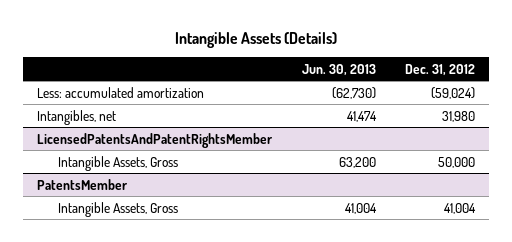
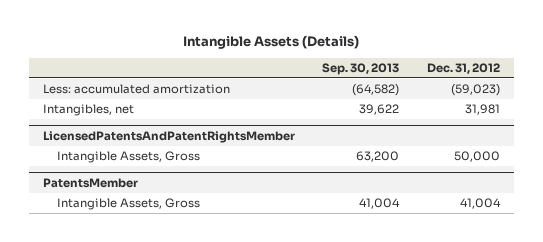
[301,63,376,76] Jun. 30, 2013 -> none
none -> [322,62,400,75] Sep. 30, 2013
[430,86,475,99] (59,024) -> [451,84,501,97] (59,023)
[441,110,475,122] 31,980 -> [465,104,501,116] 31,981

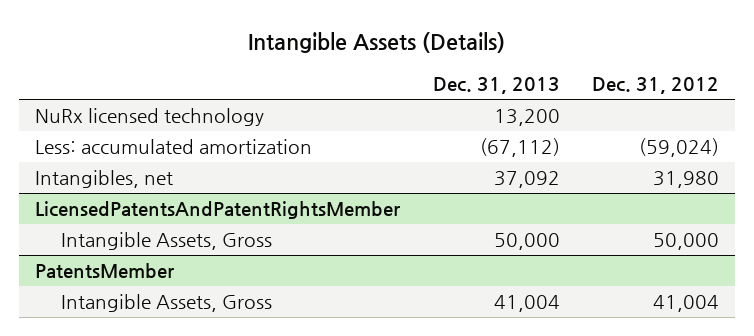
[322,62,400,75] Sep. 30, 2013 -> none
none -> [432,77,560,95] Dec. 31, 2013
none -> [35,108,265,127] NuRx licensed technology
[451,84,501,97] (59,023) -> [639,138,720,158] (59,024)
[465,104,501,116] 31,981 -> [653,171,720,189] 31,980

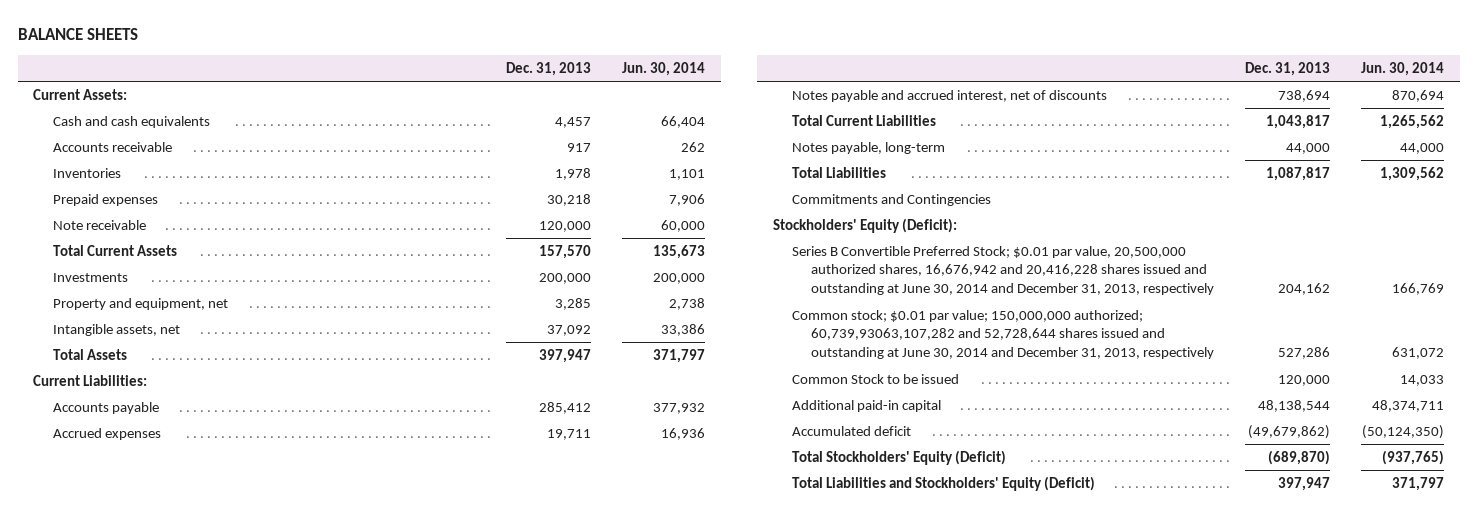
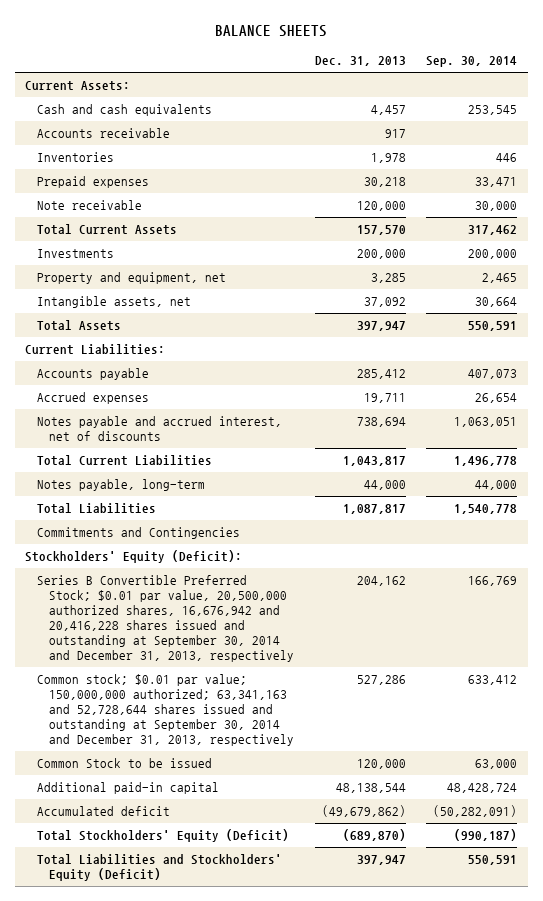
[622,61,706,76] Jun. 30, 2014 -> none
none -> [426,56,518,68] Sep. 30, 2014
[791,245,1215,296] Series B Convertible Preferred Stock; $0.01 par value, 20,500,000 authorized shares, 16,676,942 and 20,416,228 shares issued and outstanding at June 30, 2014 and December 31, 2013, respectively -> [37,575,295,663] Series B Convertible Preferred Stock; $0.01 par value, 20,500,000 authorized shares, 16,676,942 and 20,416,228 shares issued and outstanding at September 30, 2014 and December 31, 2013, respectively
[791,309,1215,360] Common stock; $0.01 par value; 150,000,000 authorized; 60,739,93063,107,282 and 52,728,644 shares issued and outstanding at June 30, 2014 and December 31, 2013, respectively -> [37,674,295,747] Common stock; $0.01 par value; 150,000,000 authorized; 63,341,163 and 52,728,644 shares issued and outstanding at September 30, 2014 and December 31, 2013, respectively

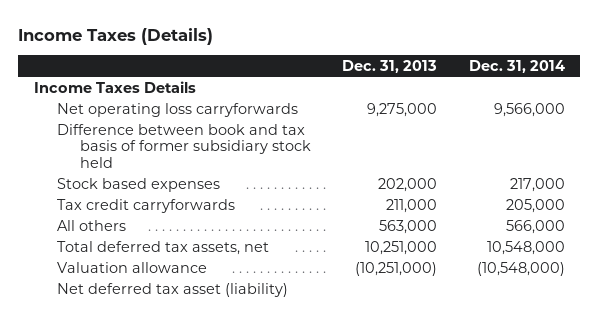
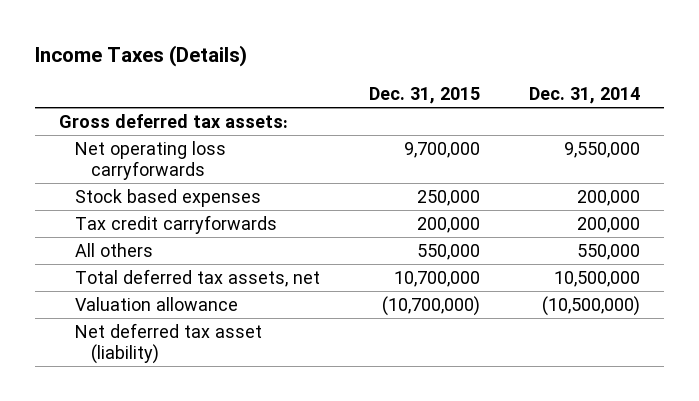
[342,59,438,73] Dec. 31, 2013 -> none
none -> [368,86,480,104] Dec. 31, 2015
[34,80,197,93] Income Taxes Details -> none
[56,123,311,168] Difference between book and tax basis of former subsidiary stock held -> none
none -> [59,113,289,128] Gross deferred tax assets:
[493,102,565,117] 9,566,000 -> [563,141,640,158] 9,550,000
[509,177,565,192] 217,000 -> [576,189,640,206] 200,000
[505,198,565,213] 205,000 -> [576,216,640,233] 200,000
[505,219,565,234] 566,000 -> [576,243,640,260] 550,000
[486,240,565,255] 10,548,000 -> [553,270,640,287] 10,500,000
[476,261,565,276] (10,548,000) -> [541,295,640,316] (10,500,000)

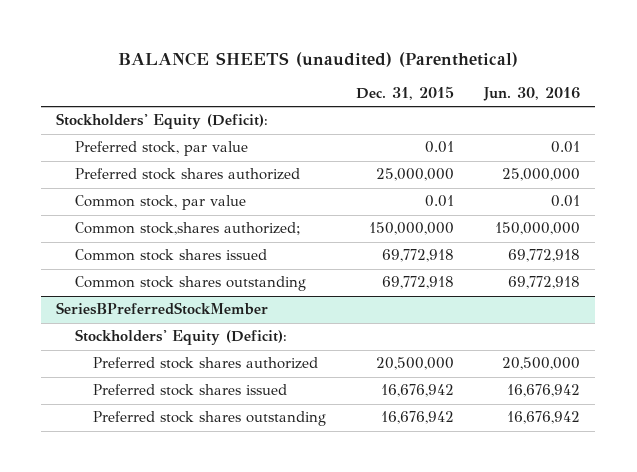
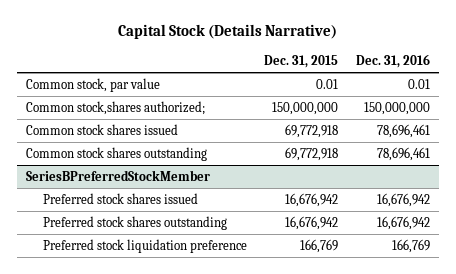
[118,51,519,67] BALANCE SHEETS (unaudited) (Parenthetical) -> [117,24,337,40] Capital Stock (Details Narrative)
[483,87,581,102] Jun. 30, 2016 -> none
none -> [356,53,431,68] Dec. 31, 2016
[56,113,269,130] Stockholders' Equity (Deficit): -> none
[74,141,248,157] Preferred stock, par value -> none
[74,168,300,181] Preferred stock shares authorized -> none
[74,329,287,346] Stockholders' Equity (Deficit): -> none
[93,357,319,370] Preferred stock shares authorized -> none
none -> [42,238,247,253] Preferred stock liquidation preference

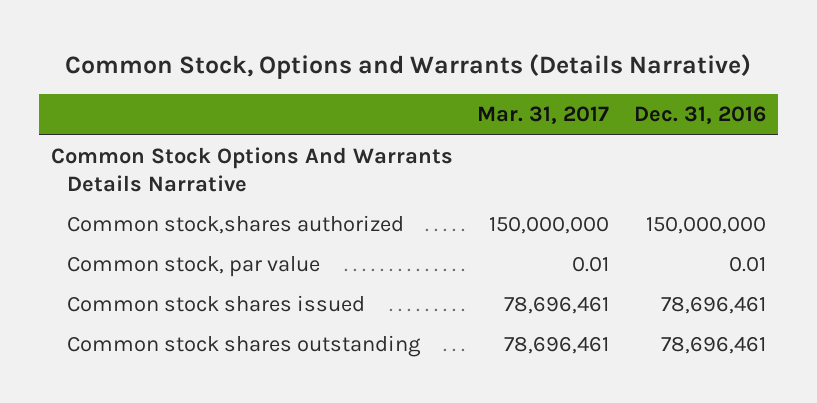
[117,24,337,40] Capital Stock (Details Narrative) -> [65,53,752,79] Common Stock, Options and Warrants (Details Narrative)
[264,54,339,68] Dec. 31, 2015 -> none
none -> [477,106,610,125] Mar. 31, 2017
none -> [50,146,453,192] Common Stock Options And Warrants Details Narrative
none -> [67,214,405,234] Common stock,shares authorized
[25,100,205,115] Common stock,shares authorized; -> none
[25,169,210,181] SeriesBPreferredStockMember -> none
[42,192,198,204] Preferred stock shares issued -> none
[42,215,227,230] Preferred stock shares outstanding -> none
[42,238,247,253] Preferred stock liquidation preference -> none

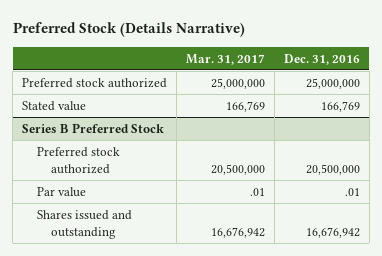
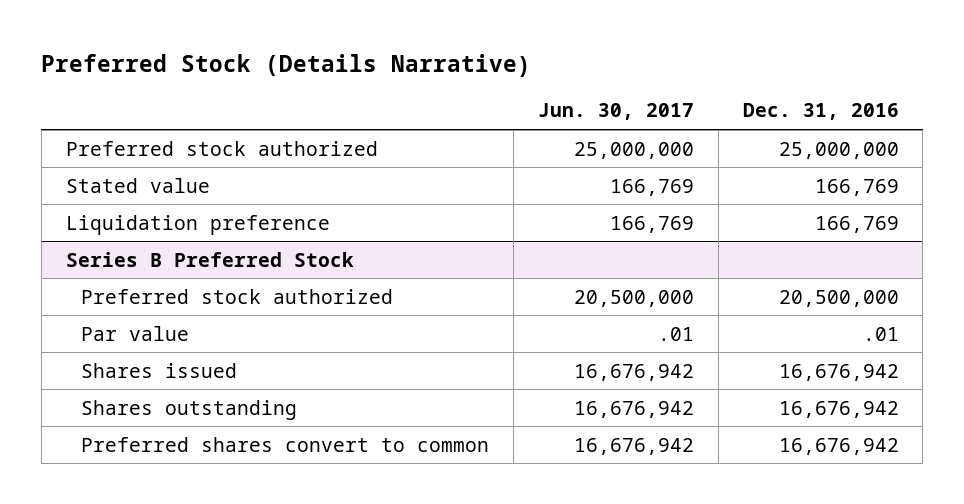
[186,53,266,65] Mar. 31, 2017 -> none
none -> [537,103,694,121] Jun. 30, 2017
none -> [65,214,330,235] Liquidation preference
none -> [81,362,238,378] Shares issued
[36,209,132,239] Shares issued and outstanding -> [81,399,298,420] Shares outstanding
none -> [81,436,490,452] Preferred shares convert to common

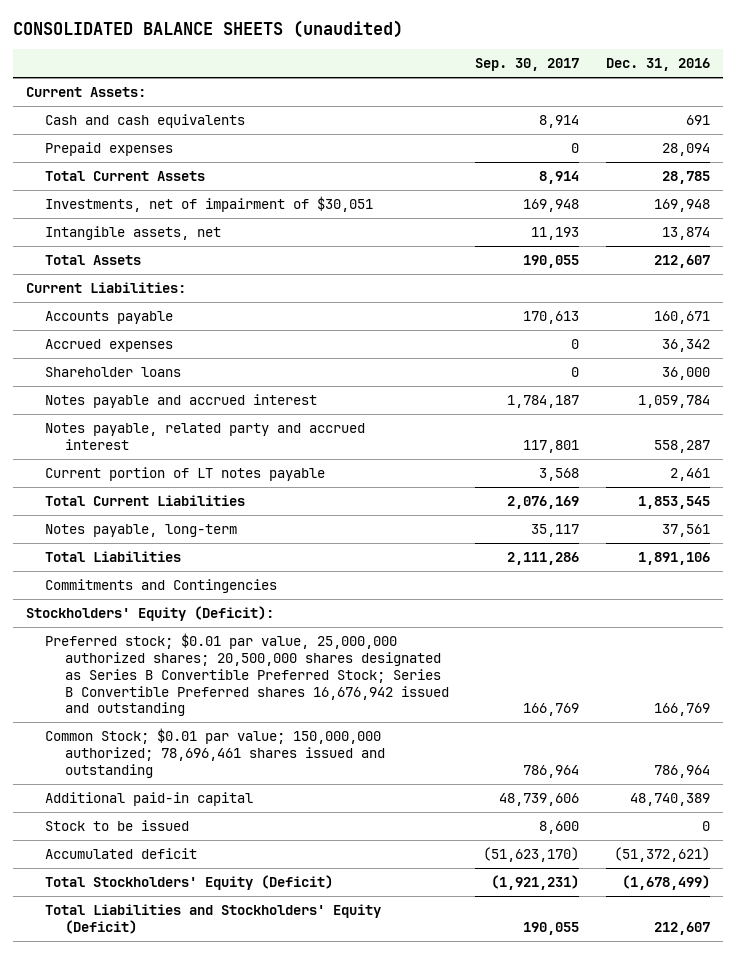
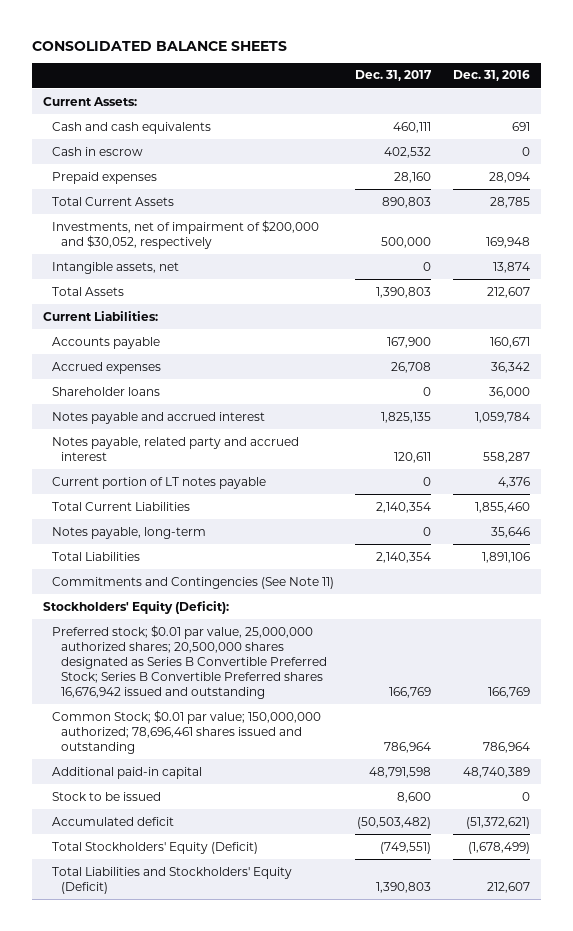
[12,19,403,38] CONSOLIDATED BALANCE SHEETS (unaudited) -> [31,40,287,51] CONSOLIDATED BALANCE SHEETS
[475,58,580,72] Sep. 30, 2017 -> none
none -> [355,70,433,82] Dec. 31, 2017
none -> [51,146,143,156] Cash in escrow
[45,196,374,213] Investments, net of impairment of $30,051 -> [51,219,319,249] Investments, net of impairment of $200,000 and $30,052, respectively
[669,468,710,482] 2,461 -> [498,476,531,488] 4,376
[637,496,710,510] 1,853,545 -> [475,501,531,513] 1,855,460
[661,524,710,538] 37,561 -> [491,526,531,538] 35,646
[45,579,278,594] Commitments and Contingencies -> [51,576,334,589] Commitments and Contingencies (See Note 11)

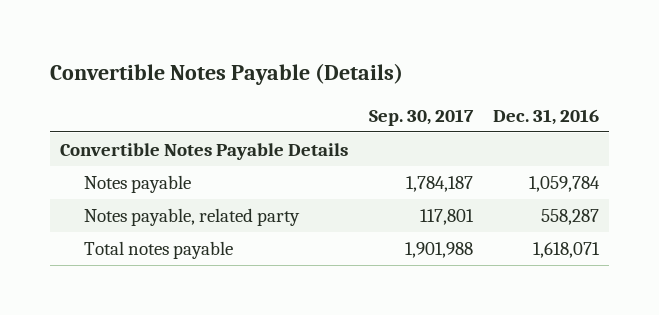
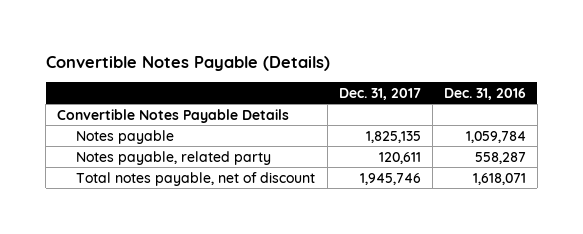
[368,108,474,126] Sep. 30, 2017 -> none
none -> [338,87,421,100] Dec. 31, 2017
[84,241,234,260] Total notes payable -> [76,171,316,186] Total notes payable, net of discount

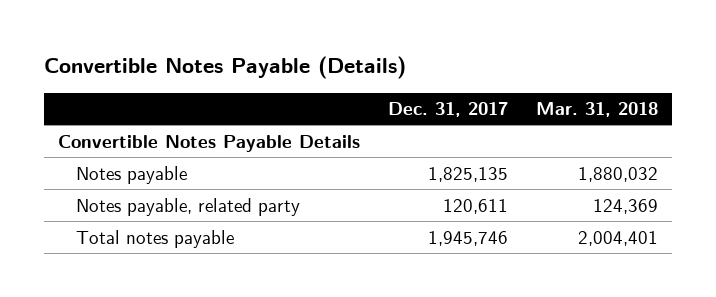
[443,87,526,100] Dec. 31, 2016 -> none
none -> [536,102,659,118] Mar. 31, 2018
[76,171,316,186] Total notes payable, net of discount -> [75,229,234,248] Total notes payable

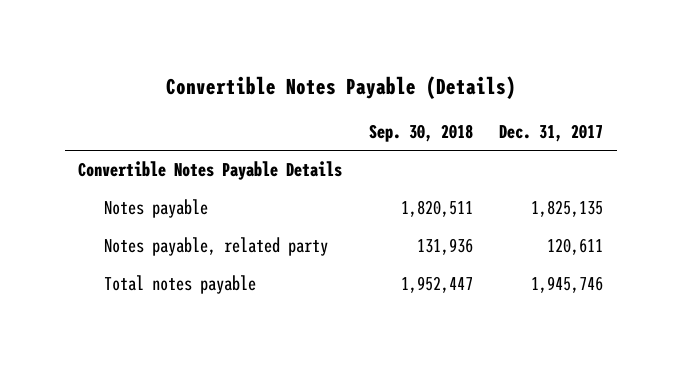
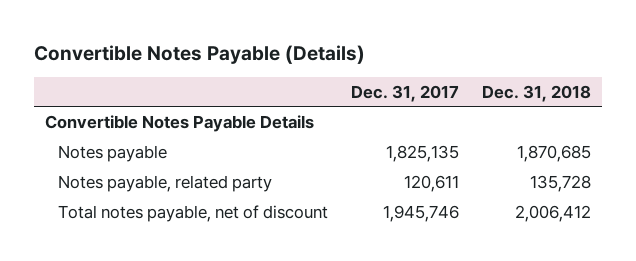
[368,124,473,143] Sep. 30, 2018 -> none
none -> [481,84,591,102] Dec. 31, 2018
[104,275,257,295] Total notes payable -> [57,204,328,222] Total notes payable, net of discount

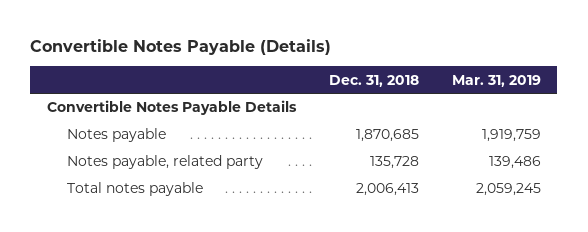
[350,84,459,102] Dec. 31, 2017 -> none
none -> [451,74,541,87] Mar. 31, 2019
[57,204,328,222] Total notes payable, net of discount -> [66,182,203,197] Total notes payable
[514,204,591,222] 2,006,412 -> [355,183,419,197] 2,006,413

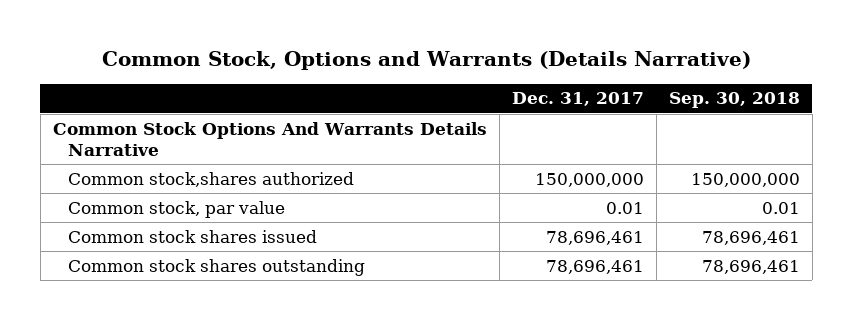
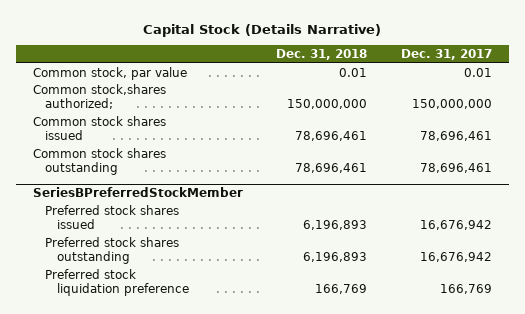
[102,51,752,71] Common Stock, Options and Warrants (Details Narrative) -> [143,23,382,37] Capital Stock (Details Narrative)
[668,92,800,109] Sep. 30, 2018 -> none
none -> [276,49,368,61] Dec. 31, 2018
[52,121,487,156] Common Stock Options And Warrants Details Narrative -> none
[68,171,355,187] Common stock,shares authorized -> none
none -> [32,83,166,110] Common stock,shares authorized;
none -> [32,187,243,198] SeriesBPreferredStockMember
none -> [45,204,180,230] Preferred stock shares issued
none -> [45,236,180,265] Preferred stock shares outstanding
none -> [45,268,190,297] Preferred stock liquidation preference

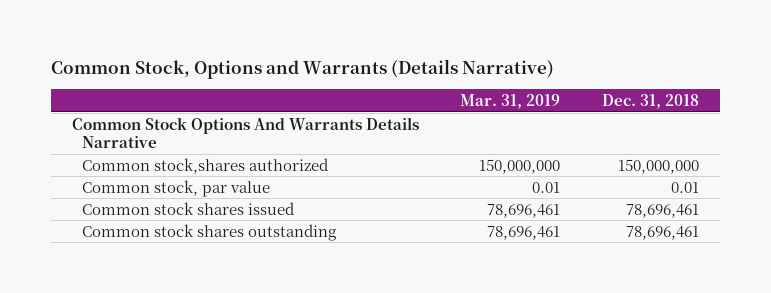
[143,23,382,37] Capital Stock (Details Narrative) -> [50,59,554,80] Common Stock, Options and Warrants (Details Narrative)
[401,49,493,61] Dec. 31, 2017 -> none
none -> [460,93,561,109] Mar. 31, 2019
none -> [71,116,419,149] Common Stock Options And Warrants Details Narrative
none -> [82,157,330,174] Common stock,shares authorized
[32,83,166,110] Common stock,shares authorized; -> none
[32,187,243,198] SeriesBPreferredStockMember -> none
[45,204,180,230] Preferred stock shares issued -> none
[45,236,180,265] Preferred stock shares outstanding -> none
[45,268,190,297] Preferred stock liquidation preference -> none

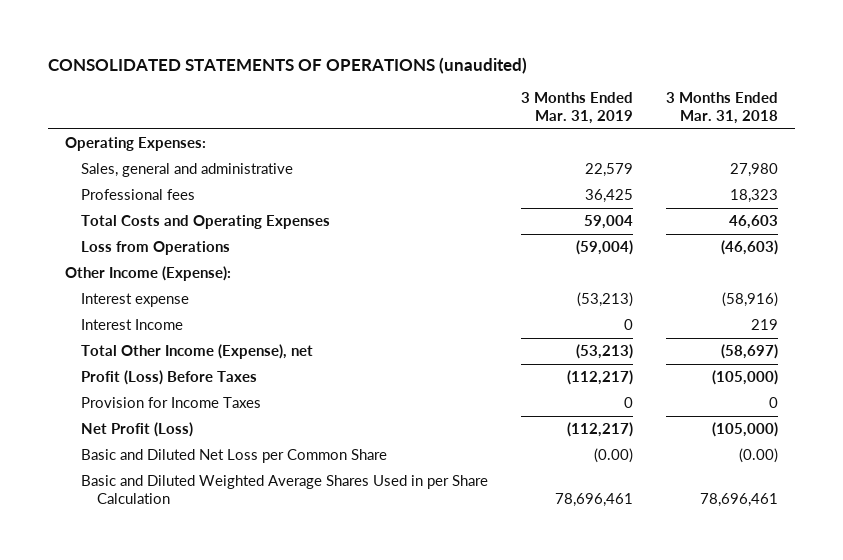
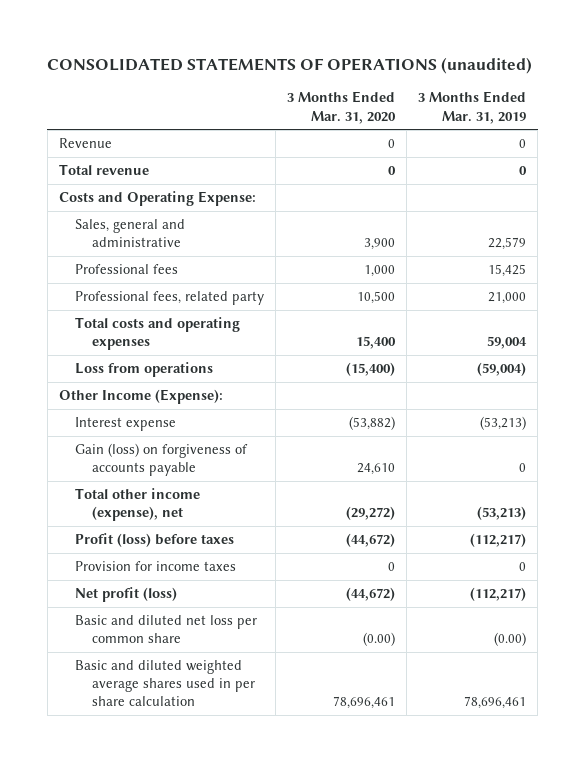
[666,92,779,125] 3 Months Ended Mar. 31, 2018 -> none
none -> [287,91,397,124] 3 Months Ended Mar. 31, 2020
none -> [58,138,112,149] Revenue
none -> [58,164,149,176] Total revenue
[64,137,206,152] Operating Expenses: -> [58,191,256,207] Costs and Operating Expense:
[585,189,634,204] 36,425 -> [488,264,527,278] 15,425
none -> [75,291,265,306] Professional fees, related party
[81,215,331,230] Total Costs and Operating Expenses -> [75,317,241,351] Total costs and operating expenses
[81,241,231,256] Loss from Operations -> [75,362,214,378] Loss from operations
[81,319,184,331] Interest Income -> none
none -> [75,443,249,477] Gain (loss) on forgiveness of accounts payable
[81,344,314,360] Total Other Income (Expense), net -> [75,488,201,522] Total other income (expense), net
[81,370,258,386] Profit (Loss) Before Taxes -> [75,533,235,548] Profit (loss) before taxes
[81,397,262,409] Provision for Income Taxes -> [75,561,237,572] Provision for income taxes
[81,422,194,438] Net Profit (Loss) -> [75,587,178,603] Net profit (loss)
[81,449,388,464] Basic and Diluted Net Loss per Common Share -> [75,615,258,644] Basic and diluted net loss per common share
[81,475,489,505] Basic and Diluted Weighted Average Shares Used in per Share Calculation -> [75,660,255,707] Basic and diluted weighted average shares used in per share calculation

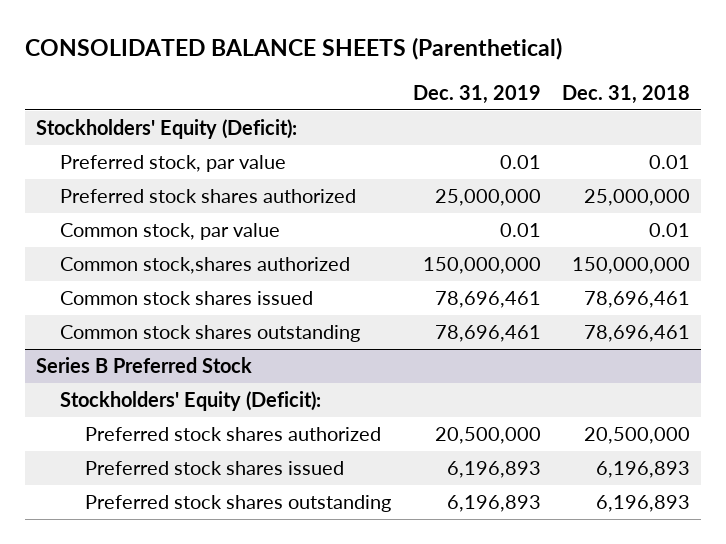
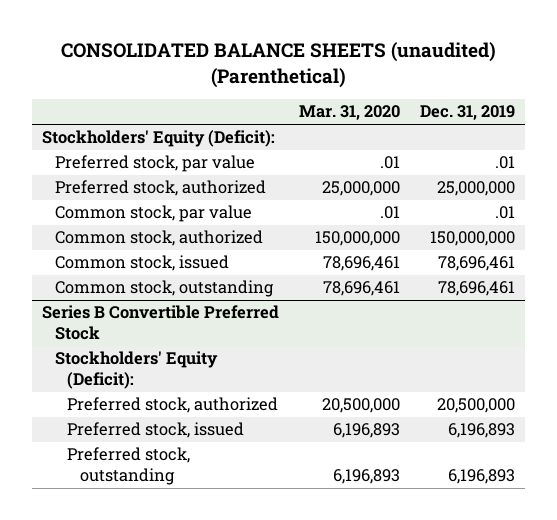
[24,36,562,60] CONSOLIDATED BALANCE SHEETS (Parenthetical) -> [60,42,496,88] CONSOLIDATED BALANCE SHEETS (unaudited) (Parenthetical)
[562,84,691,104] Dec. 31, 2018 -> none
none -> [299,105,401,121] Mar. 31, 2020
[499,155,541,170] 0.01 -> [495,156,516,170] .01
[60,189,357,204] Preferred stock shares authorized -> [54,180,266,197] Preferred stock, authorized
[499,223,541,238] 0.01 -> [495,206,516,220] .01
[60,257,351,275] Common stock,shares authorized -> [54,230,263,247] Common stock, authorized
[60,291,314,306] Common stock shares issued -> [54,255,229,272] Common stock, issued
[60,325,361,343] Common stock shares outstanding -> [54,280,274,298] Common stock, outstanding
[35,357,252,374] Series B Preferred Stock -> [41,305,279,340] Series B Convertible Preferred Stock
[84,427,381,442] Preferred stock shares authorized -> [67,397,279,414] Preferred stock, authorized
[84,461,344,476] Preferred stock shares issued -> [67,422,245,439] Preferred stock, issued
[84,495,391,513] Preferred stock shares outstanding -> [67,447,191,485] Preferred stock, outstanding

